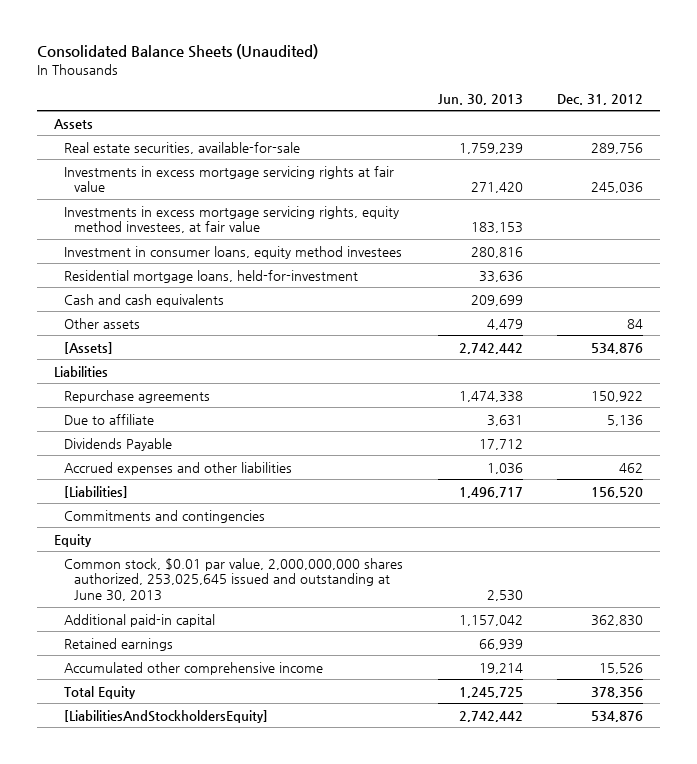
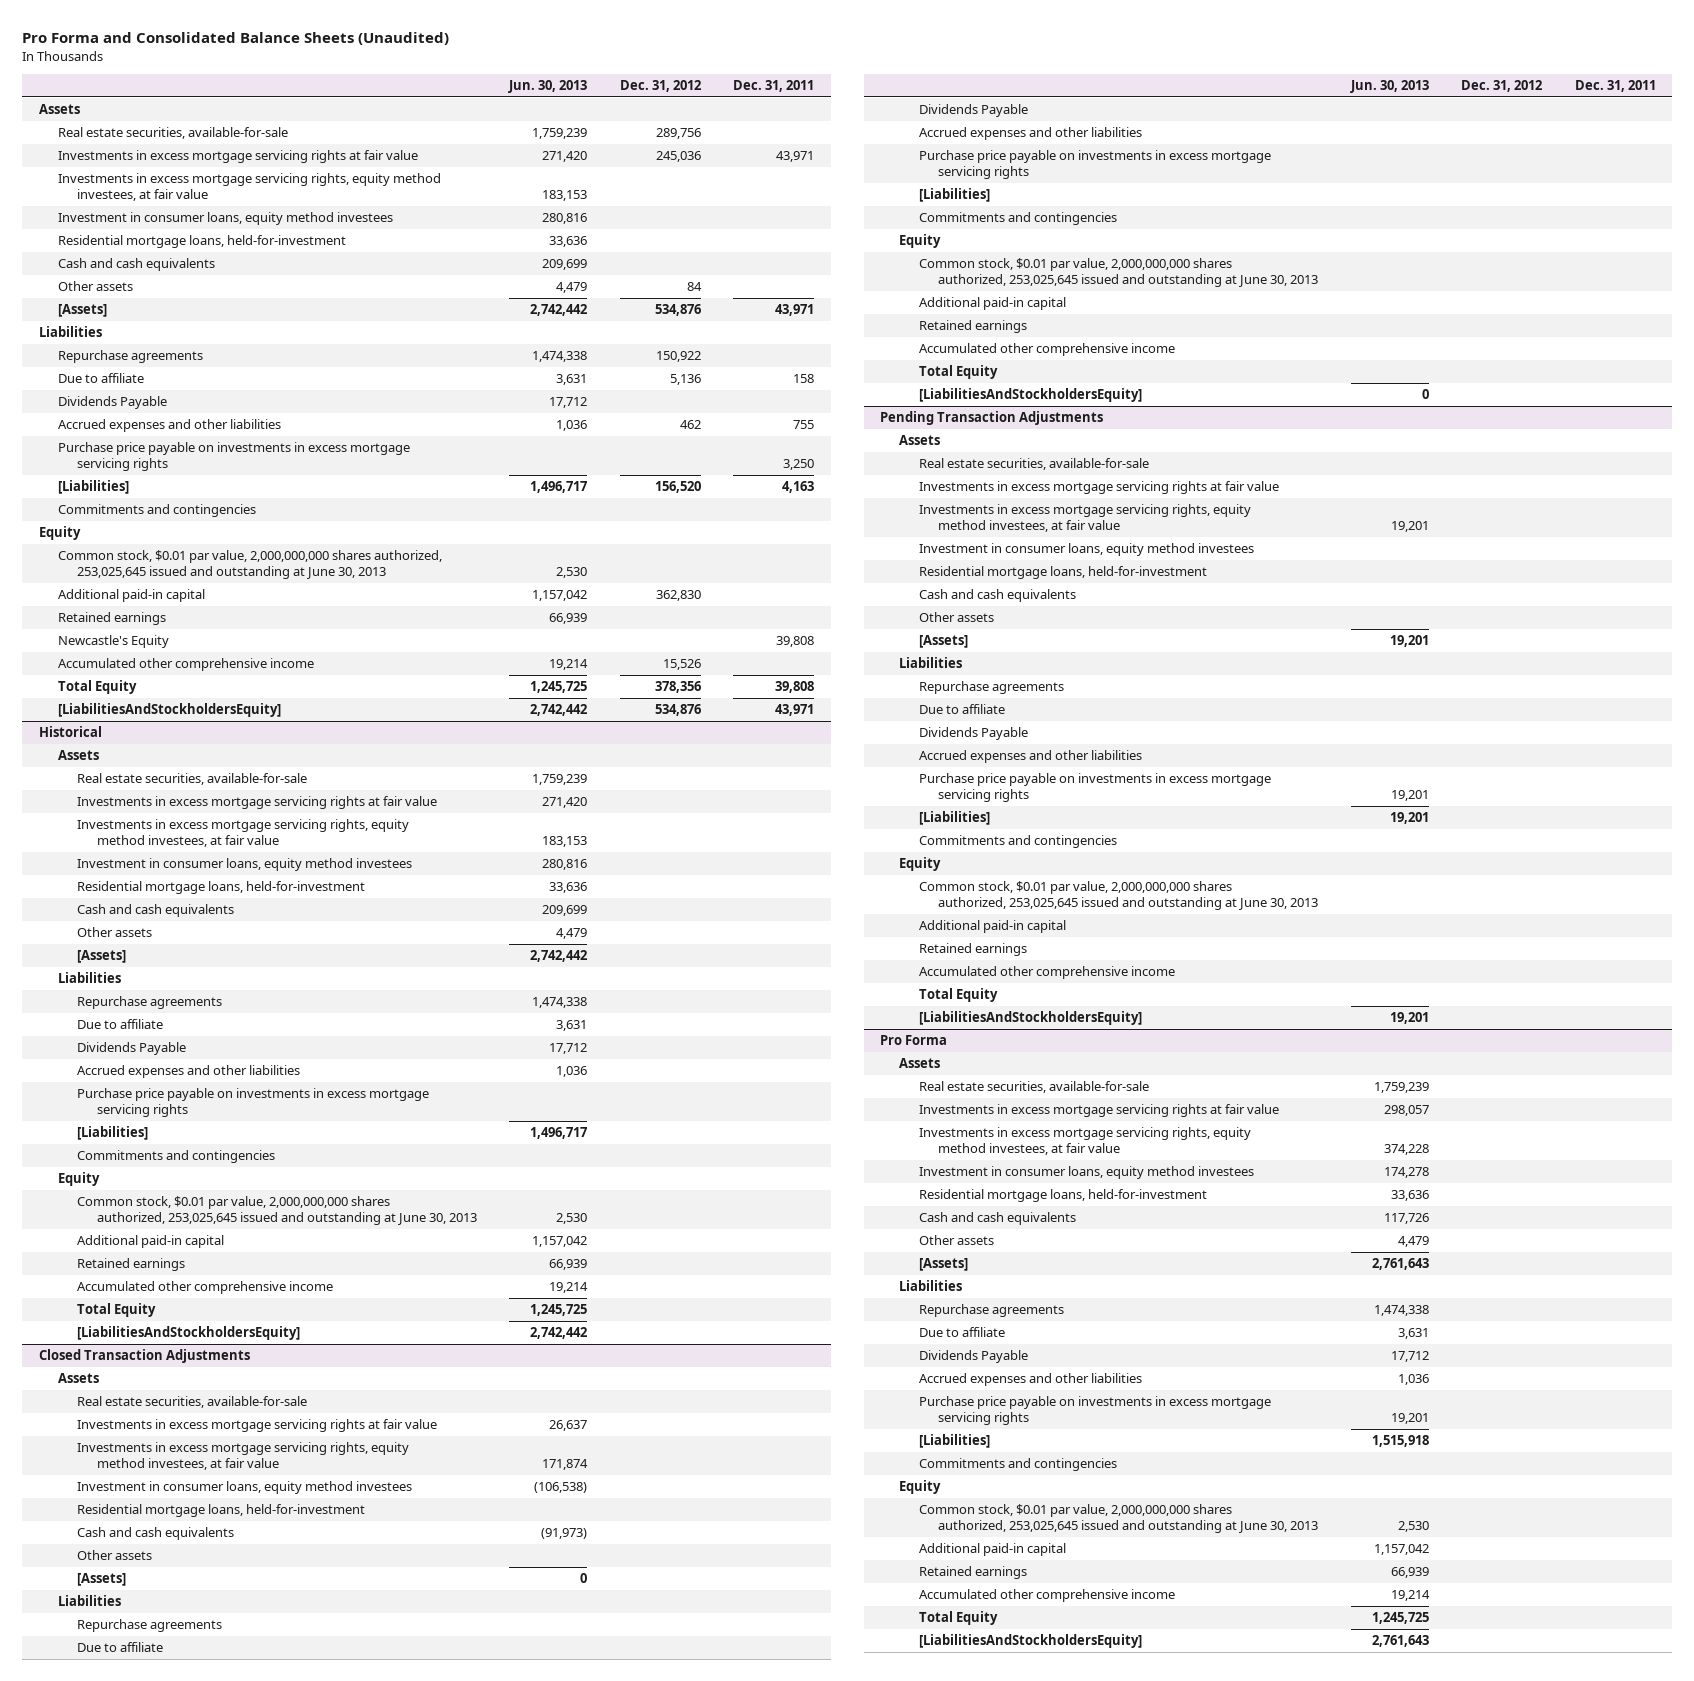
[36,44,318,60] Consolidated Balance Sheets (Unaudited) -> [22,31,450,45] Pro Forma and Consolidated Balance Sheets (Unaudited)
none -> [733,80,815,93] Dec. 31, 2011
none -> [58,442,411,472] Purchase price payable on investments in excess mortgage servicing rights
none -> [58,635,170,649] Newcastle's Equity
none -> [38,726,102,738] Historical
none -> [58,750,100,761] Assets
none -> [77,773,308,786] Real estate securities, available-for-sale
none -> [77,796,438,810] Investments in excess mortgage servicing rights at fair value
none -> [77,819,410,848] Investments in excess mortgage servicing rights, equity method investees, at fair value
none -> [77,858,413,872] Investment in consumer loans, equity method investees
none -> [77,881,366,895] Residential mortgage loans, held-for-investment
none -> [77,904,235,918] Cash and cash equivalents
none -> [77,927,153,938] Other assets
none -> [77,950,127,964] [Assets]
none -> [58,972,122,984] Liabilities
none -> [77,996,223,1010] Repurchase agreements
none -> [77,1019,164,1030] Due to affiliate
none -> [77,1042,187,1056] Dividends Payable
none -> [77,1065,301,1079] Accrued expenses and other liabilities
none -> [77,1088,430,1118] Purchase price payable on investments in excess mortgage servicing rights
none -> [77,1126,149,1141] [Liabilities]
none -> [77,1150,276,1164] Commitments and contingencies
none -> [58,1172,101,1187] Equity
none -> [77,1196,477,1226] Common stock, $0.01 par value, 2,000,000,000 shares authorized, 253,025,645 issued and outstanding at June 30, 2013
none -> [77,1235,225,1249] Additional paid-in capital
none -> [77,1258,186,1272] Retained earnings
none -> [77,1281,334,1295] Accumulated other comprehensive income
none -> [77,1303,157,1318] Total Equity
none -> [77,1326,301,1341] [LiabilitiesAndStockholdersEquity]
none -> [38,1349,250,1364] Closed Transaction Adjustments
none -> [58,1373,100,1384] Assets
none -> [77,1396,308,1409] Real estate securities, available-for-sale
none -> [77,1419,438,1433] Investments in excess mortgage servicing rights at fair value
none -> [77,1442,410,1471] Investments in excess mortgage servicing rights, equity method investees, at fair value
none -> [77,1481,413,1495] Investment in consumer loans, equity method investees
none -> [77,1504,366,1518] Residential mortgage loans, held-for-investment
none -> [77,1527,235,1541] Cash and cash equivalents
none -> [77,1550,153,1561] Other assets
none -> [77,1573,127,1587] [Assets]
none -> [58,1595,122,1607] Liabilities
none -> [77,1619,223,1633] Repurchase agreements
none -> [77,1642,164,1653] Due to affiliate
none -> [918,104,1028,118] Dividends Payable
none -> [918,127,1142,141] Accrued expenses and other liabilities
none -> [918,150,1271,180] Purchase price payable on investments in excess mortgage servicing rights
none -> [918,188,990,203] [Liabilities]
none -> [918,212,1117,226] Commitments and contingencies
none -> [899,234,942,249] Equity
none -> [918,258,1319,288] Common stock, $0.01 par value, 2,000,000,000 shares authorized, 253,025,645 issued and outstanding at June 30, 2013
none -> [918,297,1066,311] Additional paid-in capital
none -> [918,320,1027,334] Retained earnings
none -> [918,343,1175,357] Accumulated other comprehensive income
none -> [918,365,998,380] Total Equity
none -> [918,388,1142,403] [LiabilitiesAndStockholdersEquity]
none -> [880,411,1104,426] Pending Transaction Adjustments
none -> [899,435,941,446] Assets
none -> [918,458,1149,471] Real estate securities, available-for-sale
none -> [918,481,1279,495] Investments in excess mortgage servicing rights at fair value
none -> [918,504,1251,533] Investments in excess mortgage servicing rights, equity method investees, at fair value
none -> [918,543,1254,557] Investment in consumer loans, equity method investees
none -> [918,566,1207,580] Residential mortgage loans, held-for-investment
none -> [918,589,1076,603] Cash and cash equivalents
none -> [918,612,994,623] Other assets
none -> [918,635,968,649] [Assets]
none -> [899,657,963,669] Liabilities
none -> [918,681,1064,695] Repurchase agreements
none -> [918,704,1005,715] Due to affiliate
none -> [918,727,1028,741] Dividends Payable
none -> [918,750,1142,764] Accrued expenses and other liabilities
none -> [918,773,1271,803] Purchase price payable on investments in excess mortgage servicing rights
none -> [918,811,990,826] [Liabilities]
none -> [918,835,1117,849] Commitments and contingencies
none -> [899,857,942,872] Equity
none -> [918,881,1319,911] Common stock, $0.01 par value, 2,000,000,000 shares authorized, 253,025,645 issued and outstanding at June 30, 2013
none -> [918,920,1066,934] Additional paid-in capital
none -> [918,943,1027,957] Retained earnings
none -> [918,966,1175,980] Accumulated other comprehensive income
none -> [918,988,998,1003] Total Equity
none -> [918,1011,1142,1026] [LiabilitiesAndStockholdersEquity]
none -> [880,1035,948,1046] Pro Forma
none -> [899,1058,941,1069] Assets
none -> [918,1081,1149,1094] Real estate securities, available-for-sale
none -> [918,1104,1279,1118] Investments in excess mortgage servicing rights at fair value
none -> [918,1127,1251,1156] Investments in excess mortgage servicing rights, equity method investees, at fair value
none -> [918,1166,1254,1180] Investment in consumer loans, equity method investees
none -> [918,1189,1207,1203] Residential mortgage loans, held-for-investment
none -> [918,1212,1076,1226] Cash and cash equivalents
none -> [918,1235,994,1246] Other assets
none -> [918,1258,968,1272] [Assets]
none -> [899,1280,963,1292] Liabilities
none -> [918,1304,1064,1318] Repurchase agreements
none -> [918,1327,1005,1338] Due to affiliate
none -> [918,1350,1028,1364] Dividends Payable
none -> [918,1373,1142,1387] Accrued expenses and other liabilities
none -> [918,1396,1271,1426] Purchase price payable on investments in excess mortgage servicing rights
none -> [918,1434,990,1449] [Liabilities]
none -> [918,1458,1117,1472] Commitments and contingencies
none -> [899,1480,942,1495] Equity
none -> [918,1504,1319,1534] Common stock, $0.01 par value, 2,000,000,000 shares authorized, 253,025,645 issued and outstanding at June 30, 2013
none -> [918,1543,1066,1557] Additional paid-in capital
none -> [918,1566,1027,1580] Retained earnings
none -> [918,1589,1175,1603] Accumulated other comprehensive income
none -> [918,1611,998,1626] Total Equity
none -> [918,1634,1142,1649] [LiabilitiesAndStockholdersEquity]

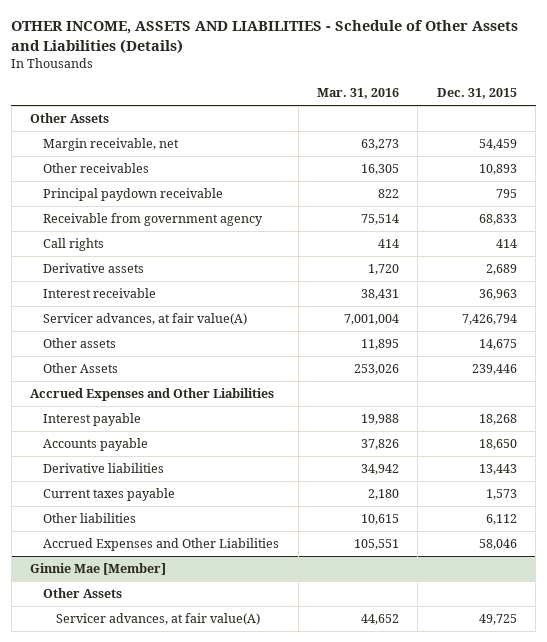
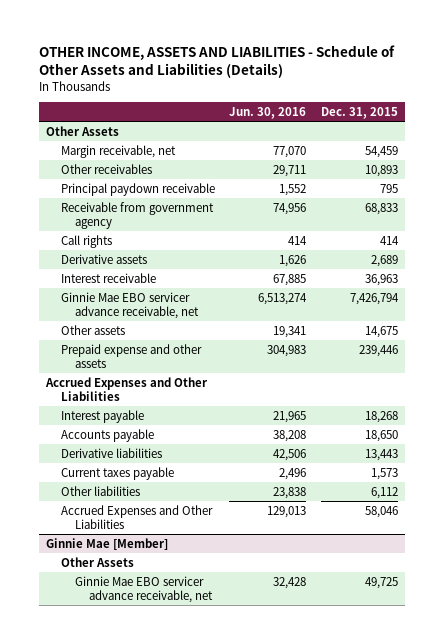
[316,88,399,100] Mar. 31, 2016 -> none
none -> [229,107,307,120] Jun. 30, 2016
[43,313,248,326] Servicer advances, at fair value(A) -> [60,291,200,319] Ginnie Mae EBO servicer advance receivable, net
[43,363,119,374] Other Assets -> [60,343,202,368] Prepaid expense and other assets
[56,613,261,626] Servicer advances, at fair value(A) -> [75,575,214,603] Ginnie Mae EBO servicer advance receivable, net

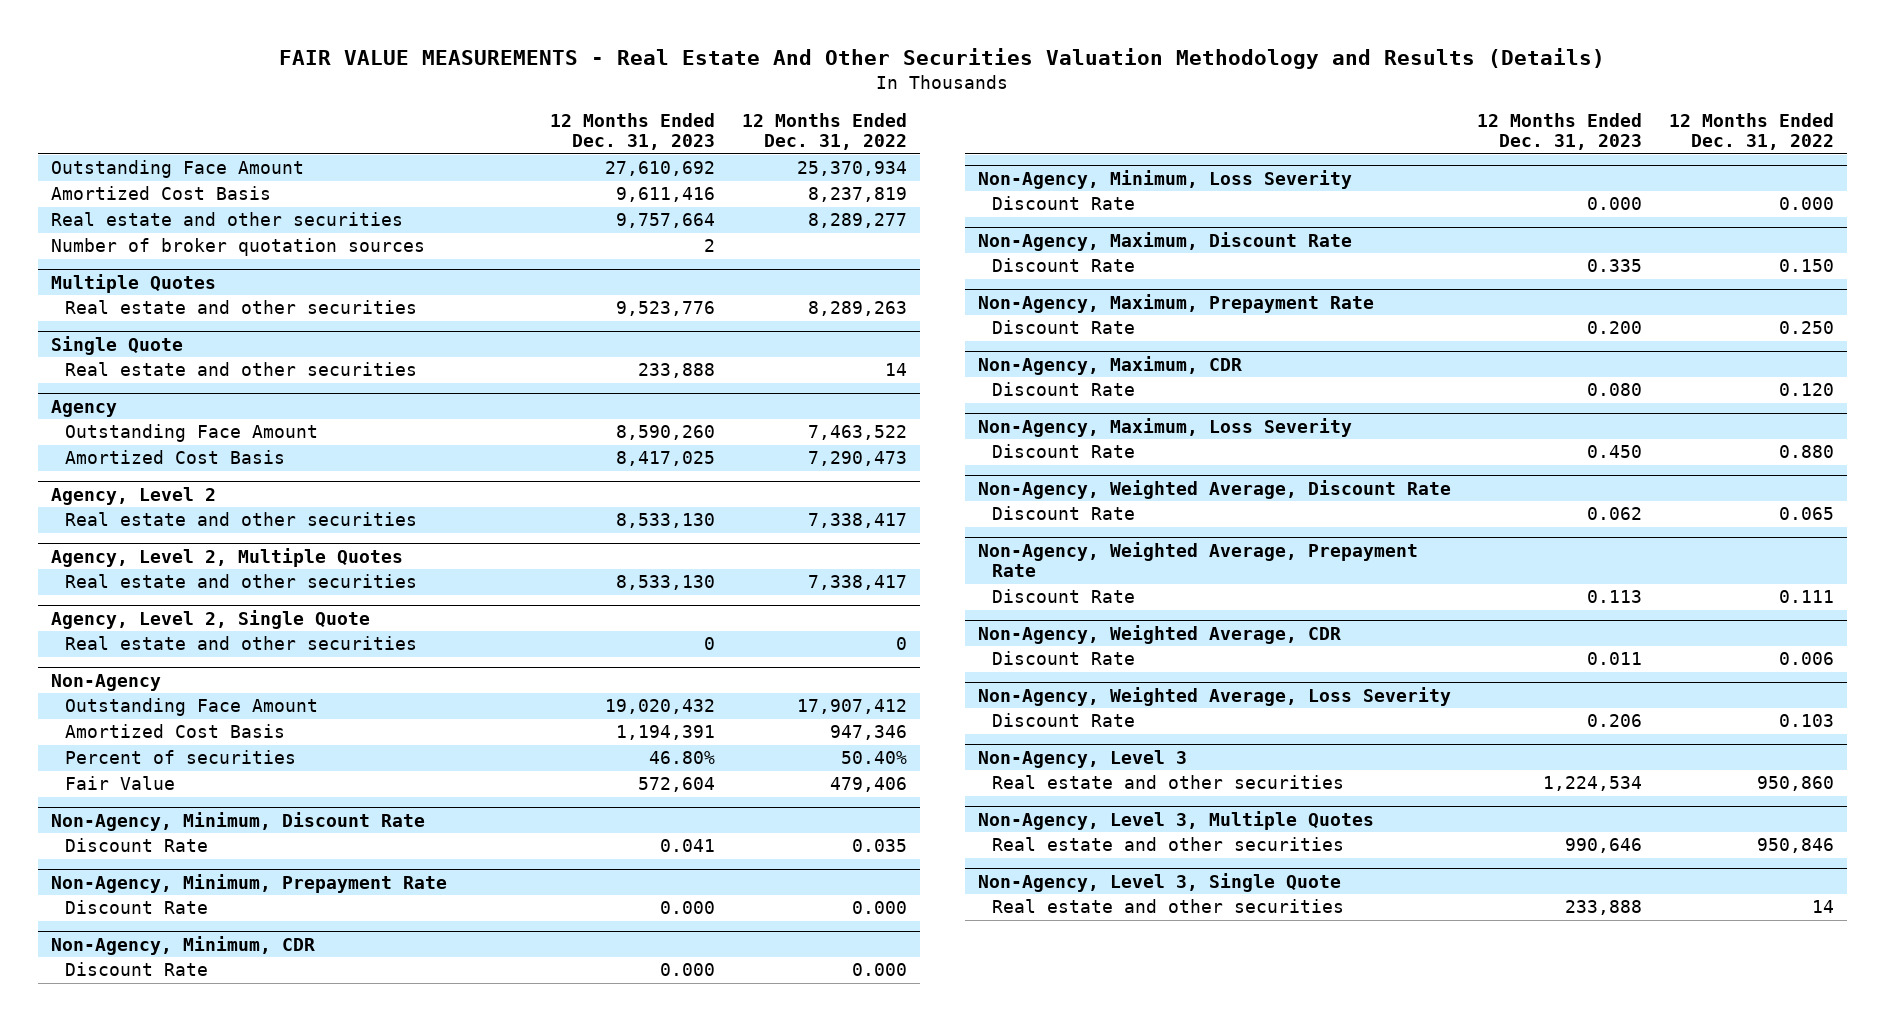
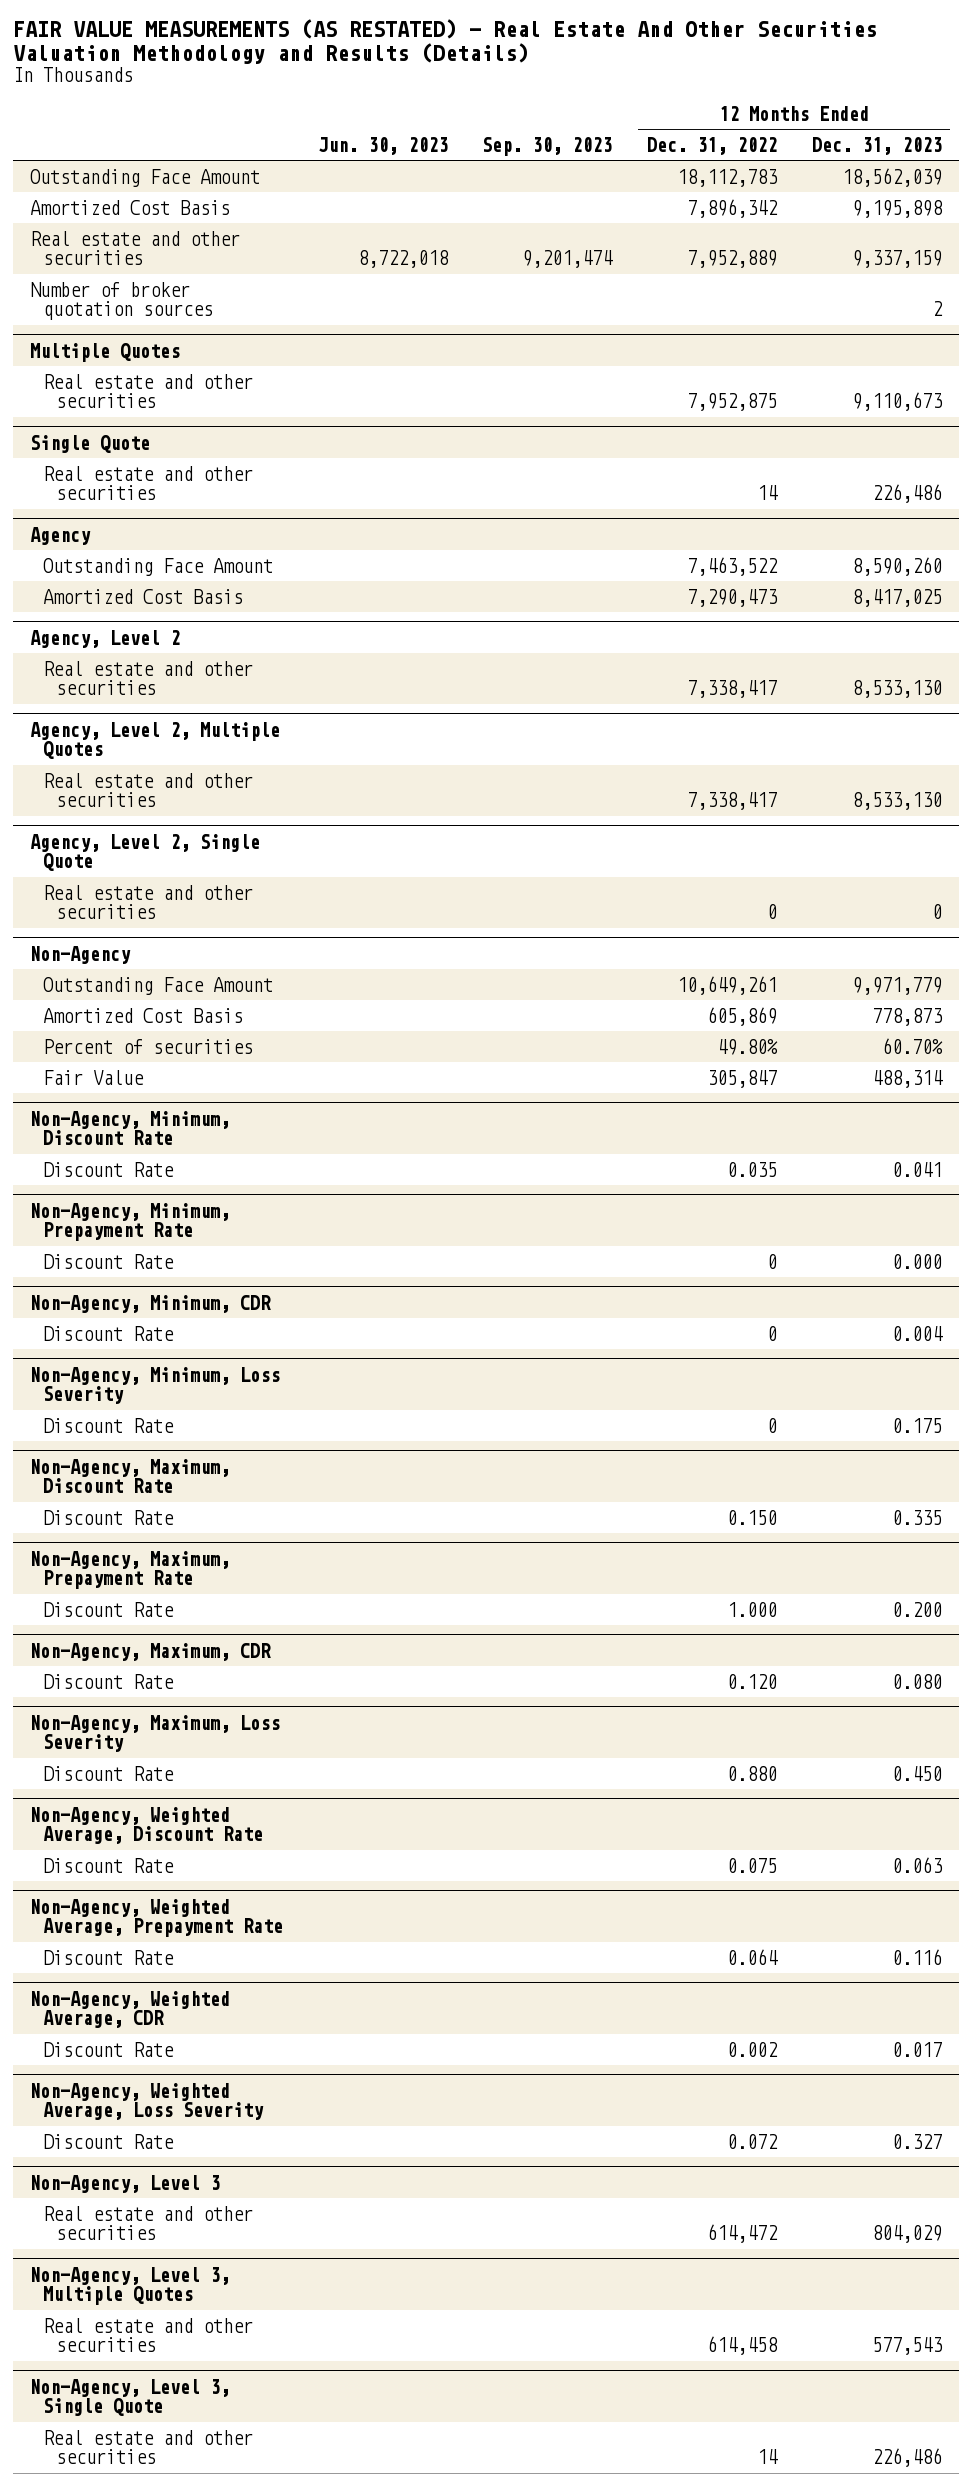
[279,48,1606,70] FAIR VALUE MEASUREMENTS - Real Estate And Other Securities Valuation Methodology and Results (Details) -> [12,18,877,65] FAIR VALUE MEASUREMENTS (AS RESTATED) - Real Estate And Other Securities Valuation Methodology and Results (Details)
none -> [317,136,448,155] Jun. 30, 2023
none -> [482,136,613,156] Sep. 30, 2023
[605,161,716,177] 27,610,692 -> [841,167,942,187] 18,562,039
[796,161,907,177] 25,370,934 -> [676,168,778,187] 18,112,783
[616,187,716,203] 9,611,416 -> [851,199,943,218] 9,195,898
[807,187,907,203] 8,237,819 -> [686,198,778,218] 7,896,342
[616,213,716,229] 9,757,664 -> [851,250,942,269] 9,337,159
[807,213,907,229] 8,289,277 -> [686,250,777,269] 7,952,889
[616,301,716,317] 9,523,776 -> [851,392,943,412] 9,110,673
[807,301,907,317] 8,289,263 -> [686,393,777,412] 7,952,875
[638,363,716,379] 233,888 -> [871,484,942,504] 226,486
[605,699,716,715] 19,020,432 -> [851,976,942,995] 9,971,779
[796,699,907,715] 17,907,412 -> [676,975,777,995] 10,649,261
[616,725,716,741] 1,194,391 -> [871,1007,943,1026] 778,873
[829,725,907,741] 947,346 -> [706,1006,777,1026] 605,869
[649,751,716,765] 46.80% -> [881,1037,943,1054] 60.70%
[840,751,907,765] 50.40% -> [716,1038,778,1055] 49.80%
[638,777,716,793] 572,604 -> [871,1069,943,1088] 488,314
[829,777,907,793] 479,406 -> [706,1069,777,1088] 305,847
[851,901,907,915] 0.000 -> [766,1253,777,1269] 0
[660,963,716,977] 0.000 -> [891,1325,943,1341] 0.004
[851,963,907,977] 0.000 -> [766,1325,777,1341] 0
[1587,197,1643,211] 0.000 -> [891,1417,942,1433] 0.175
[1778,197,1834,211] 0.000 -> [766,1417,777,1433] 0
[1778,321,1834,335] 0.250 -> [726,1601,777,1617] 1.000
[1587,507,1643,521] 0.062 -> [891,1856,943,1873] 0.063
[1778,507,1834,521] 0.065 -> [726,1857,777,1873] 0.075
[1587,590,1643,604] 0.113 -> [891,1948,942,1965] 0.116
[1778,590,1834,604] 0.111 -> [726,1948,778,1965] 0.064
[1587,652,1643,666] 0.011 -> [891,2041,942,2057] 0.017
[1778,652,1834,666] 0.006 -> [726,2041,778,2057] 0.002
[1587,714,1643,728] 0.206 -> [891,2133,942,2149] 0.327
[1778,714,1834,728] 0.103 -> [726,2133,778,2149] 0.072
[1543,776,1643,792] 1,224,534 -> [871,2225,942,2244] 804,029
[1756,776,1834,792] 950,860 -> [706,2224,778,2244] 614,472
[1565,838,1643,854] 990,646 -> [871,2337,943,2356] 577,543
[1756,838,1834,854] 950,846 -> [706,2336,778,2356] 614,458
[1565,900,1643,916] 233,888 -> [871,2448,942,2468] 226,486

